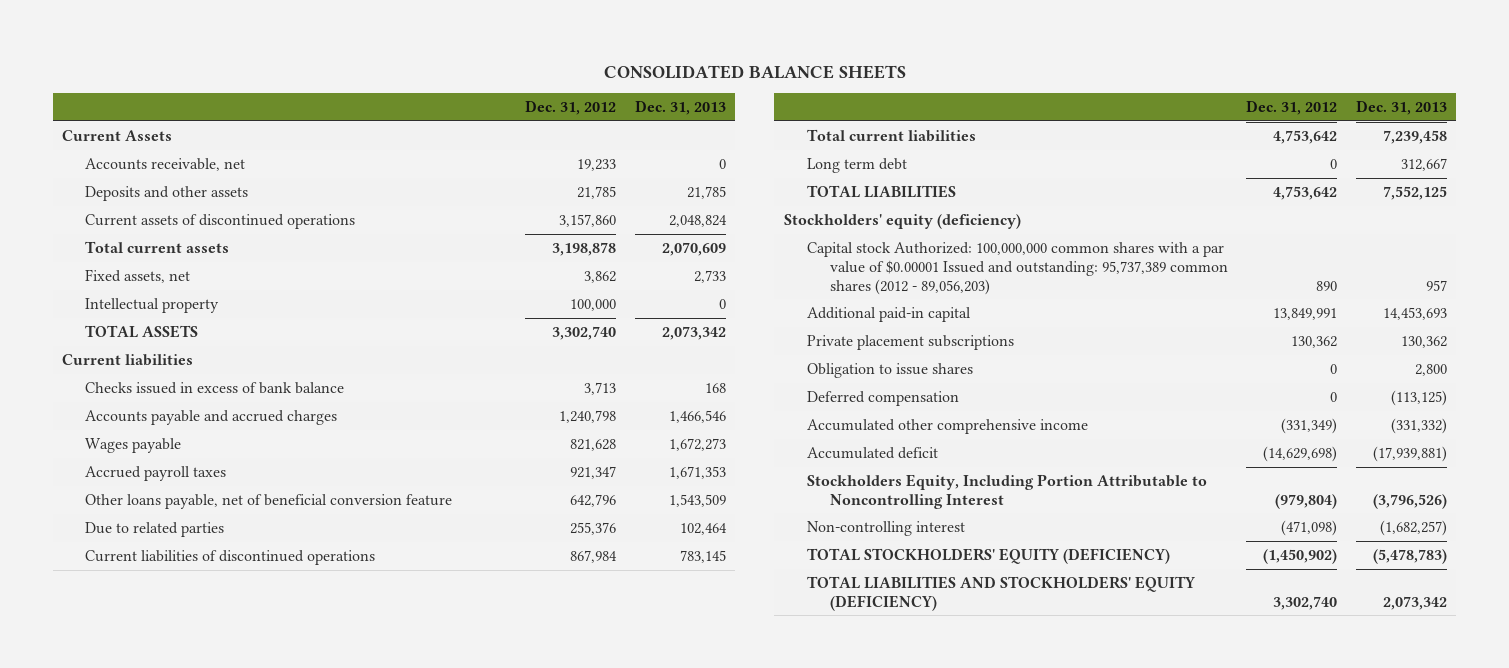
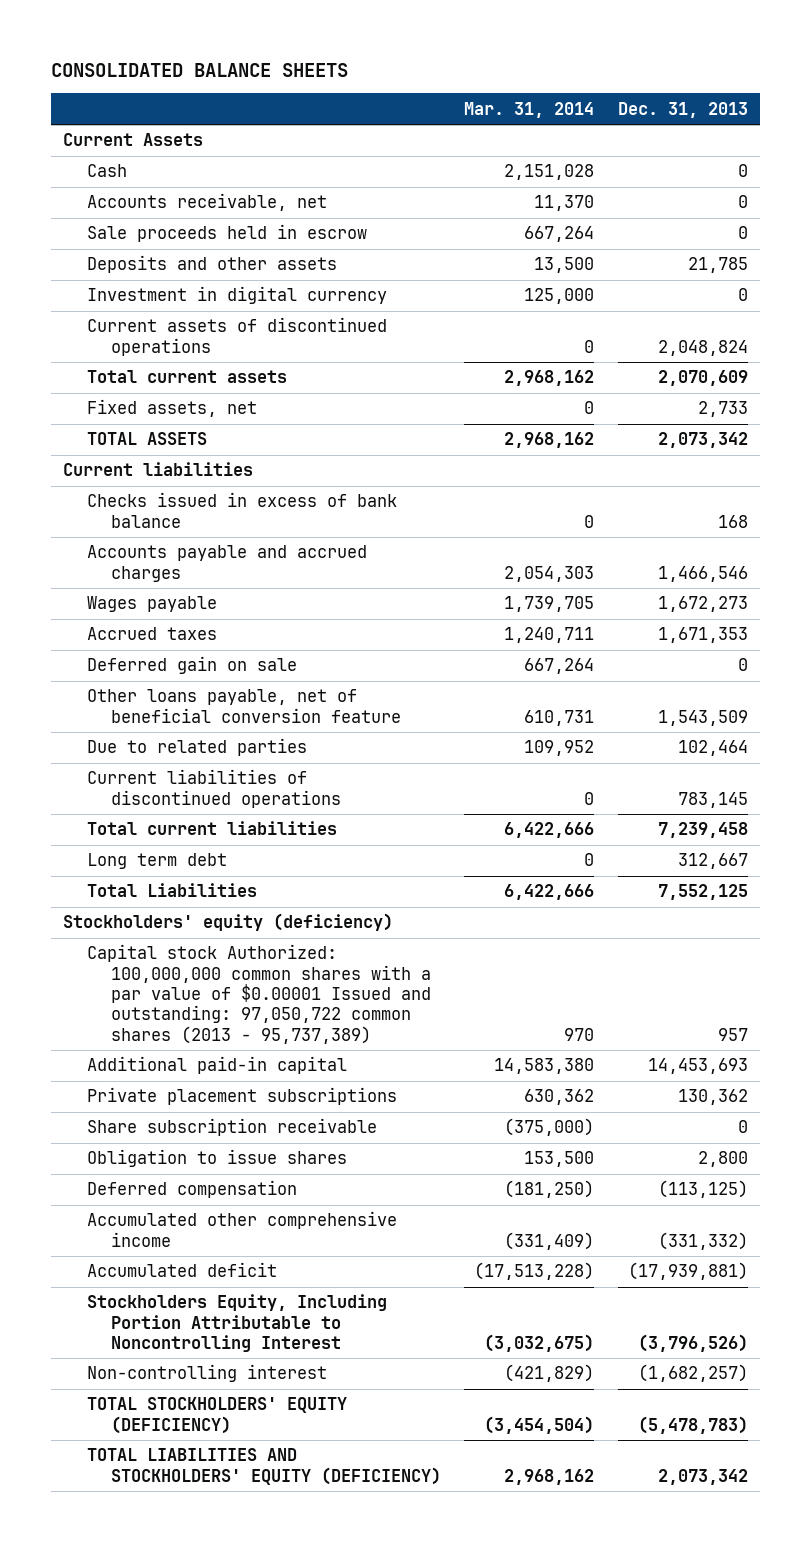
[524,100,616,116] Dec. 31, 2012 -> none
none -> [464,101,595,118] Mar. 31, 2014
none -> [86,164,127,178] Cash
none -> [86,224,367,243] Sale proceeds held in escrow
none -> [86,286,387,305] Investment in digital currency
[85,297,220,313] Intellectual property -> none
[85,465,227,481] Accrued payroll taxes -> [86,627,217,641] Accrued taxes
none -> [86,656,297,675] Deferred gain on sale
[806,184,956,198] TOTAL LIABILITIES -> [86,883,257,898] Total Liabilities
[806,241,1228,295] Capital stock Authorized: 100,000,000 common shares with a par value of $0.00001 Issued and outstanding: 95,737,389 common shares (2012 - 89,056,203) -> [86,944,431,1044] Capital stock Authorized: 100,000,000 common shares with a par value of $0.00001 Issued and outstanding: 97,050,722 common shares (2013 - 95,737,389)
none -> [86,1118,377,1137] Share subscription receivable

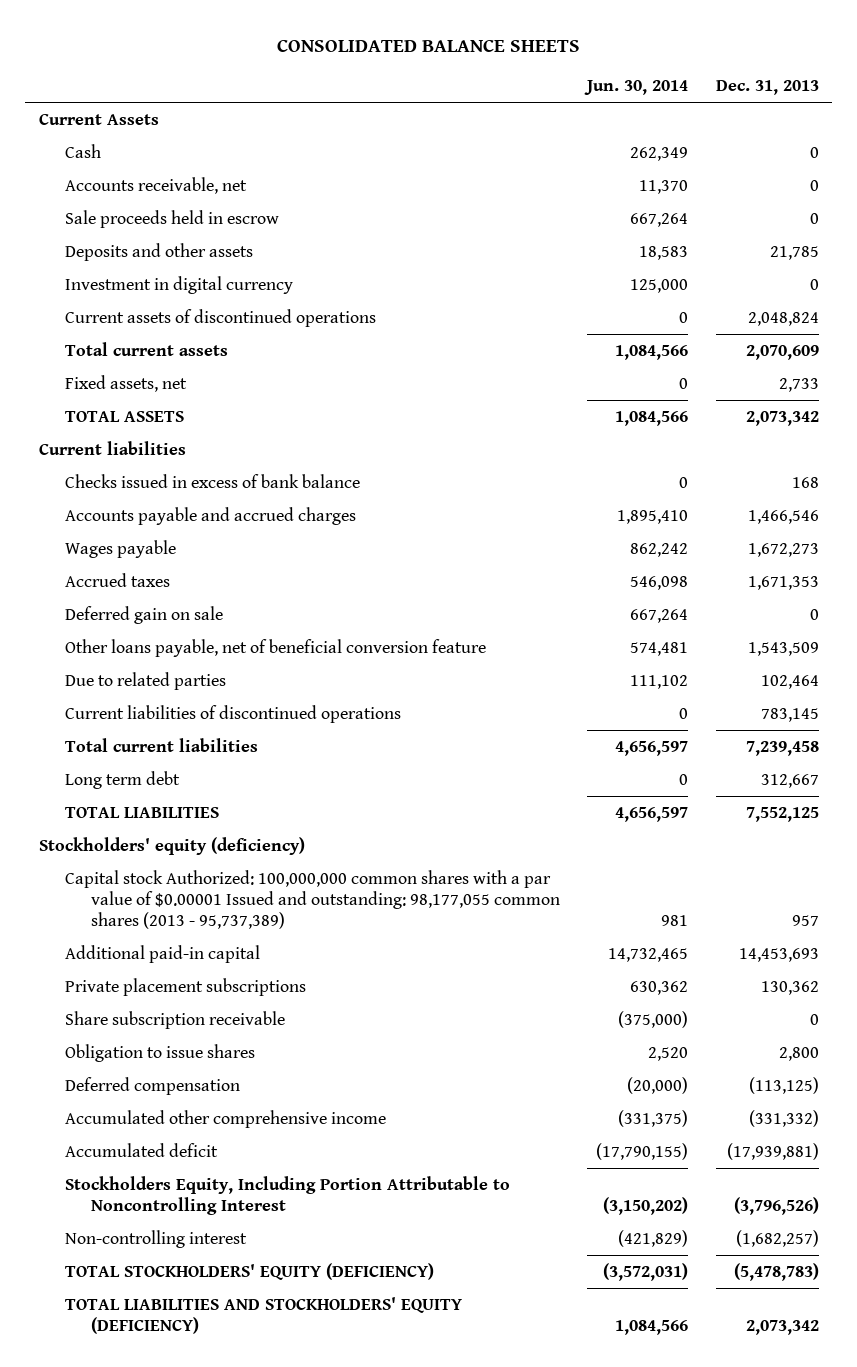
[464,101,595,118] Mar. 31, 2014 -> none
none -> [584,80,689,96] Jun. 30, 2014
[86,883,257,898] Total Liabilities -> [64,806,219,818] TOTAL LIABILITIES
[86,944,431,1044] Capital stock Authorized: 100,000,000 common shares with a par value of $0.00001 Issued and outstanding: 97,050,722 common shares (2013 - 95,737,389) -> [64,869,560,929] Capital stock Authorized: 100,000,000 common shares with a par value of $0.00001 Issued and outstanding: 98,177,055 common shares (2013 - 95,737,389)

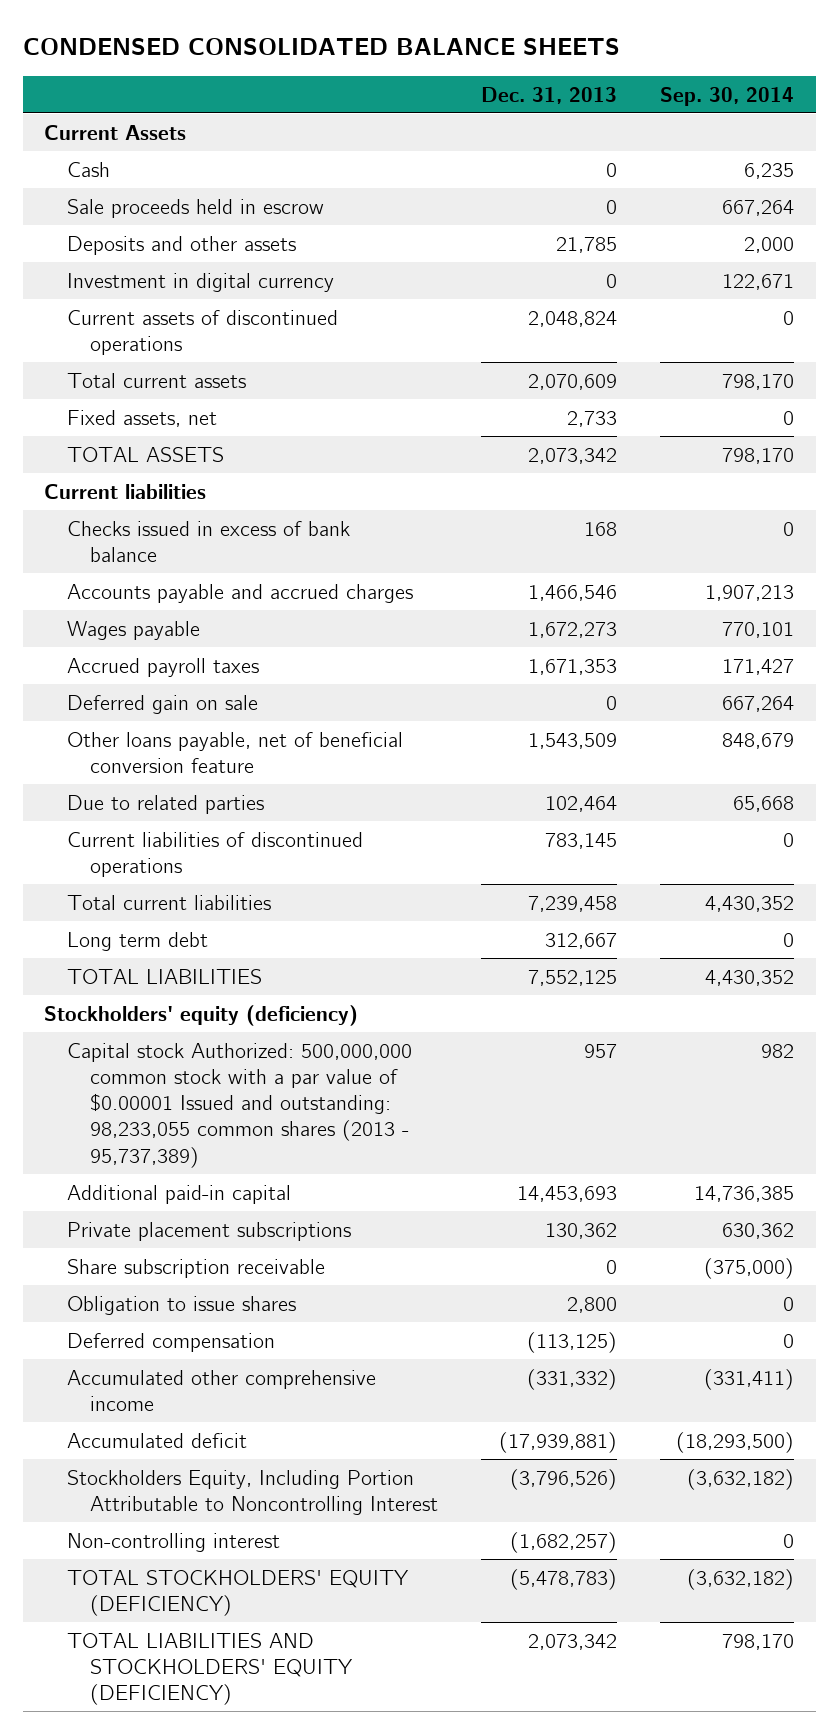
[276,38,580,52] CONSOLIDATED BALANCE SHEETS -> [22,38,620,56] CONDENSED CONSOLIDATED BALANCE SHEETS
[584,80,689,96] Jun. 30, 2014 -> none
none -> [660,86,795,106] Sep. 30, 2014
[64,176,247,194] Accounts receivable, net -> none
[64,572,170,587] Accrued taxes -> [67,657,260,677] Accrued payroll taxes
[64,869,560,929] Capital stock Authorized: 100,000,000 common shares with a par value of $0.00001 Issued and outstanding: 98,177,055 common shares (2013 - 95,737,389) -> [67,1042,413,1168] Capital stock Authorized: 500,000,000 common stock with a par value of $0.00001 Issued and outstanding: 98,233,055 common shares (2013 - 95,737,389)

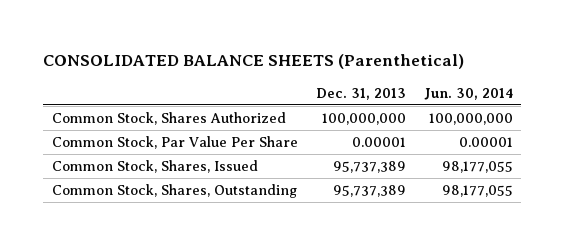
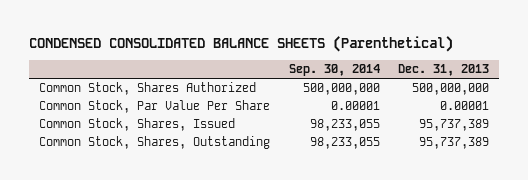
[43,53,465,69] CONSOLIDATED BALANCE SHEETS (Parenthetical) -> [29,36,454,53] CONDENSED CONSOLIDATED BALANCE SHEETS (Parenthetical)
[423,87,513,100] Jun. 30, 2014 -> none
none -> [288,64,380,77] Sep. 30, 2014
[321,113,406,126] 100,000,000 -> [412,83,490,96] 500,000,000

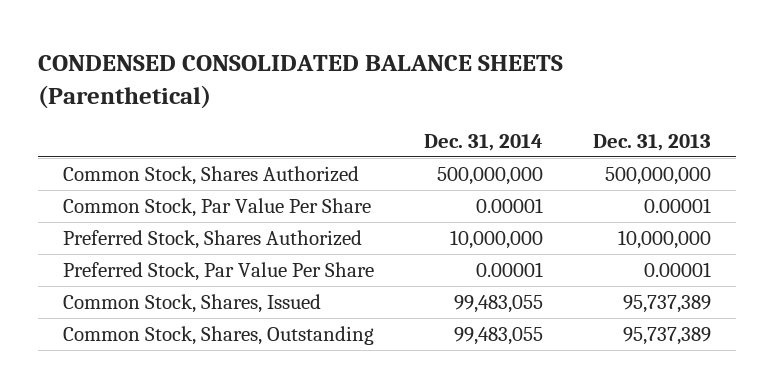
[288,64,380,77] Sep. 30, 2014 -> none
none -> [424,134,544,152] Dec. 31, 2014
none -> [63,230,363,250] Preferred Stock, Shares Authorized
none -> [63,262,375,282] Preferred Stock, Par Value Per Share

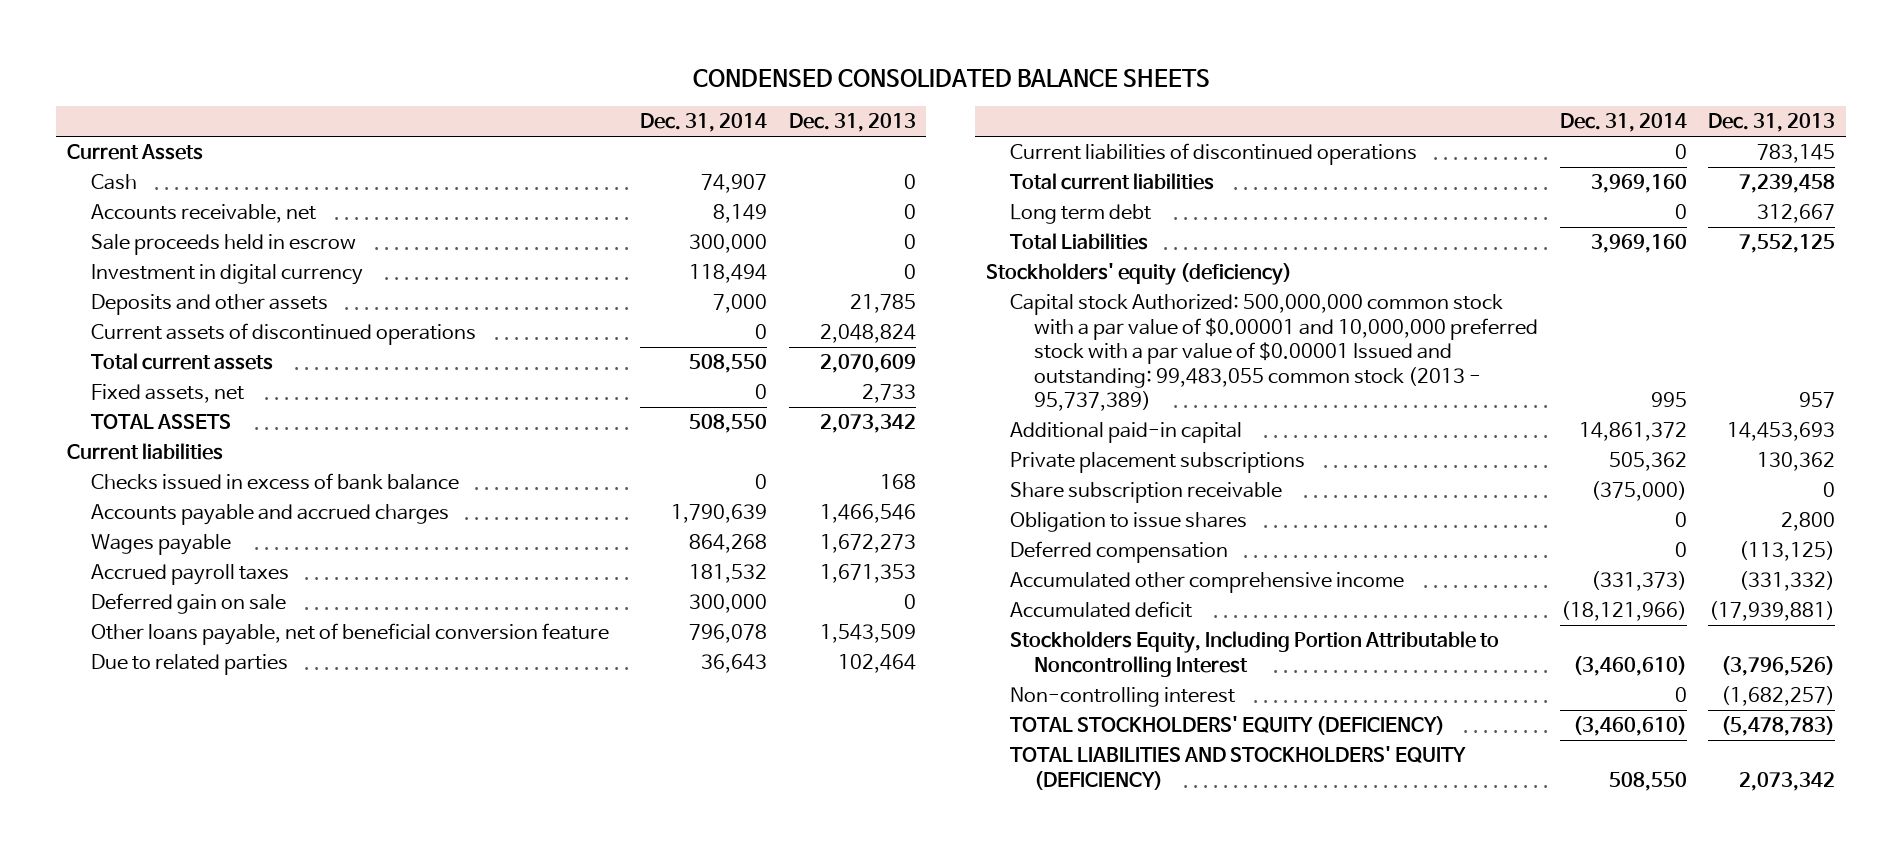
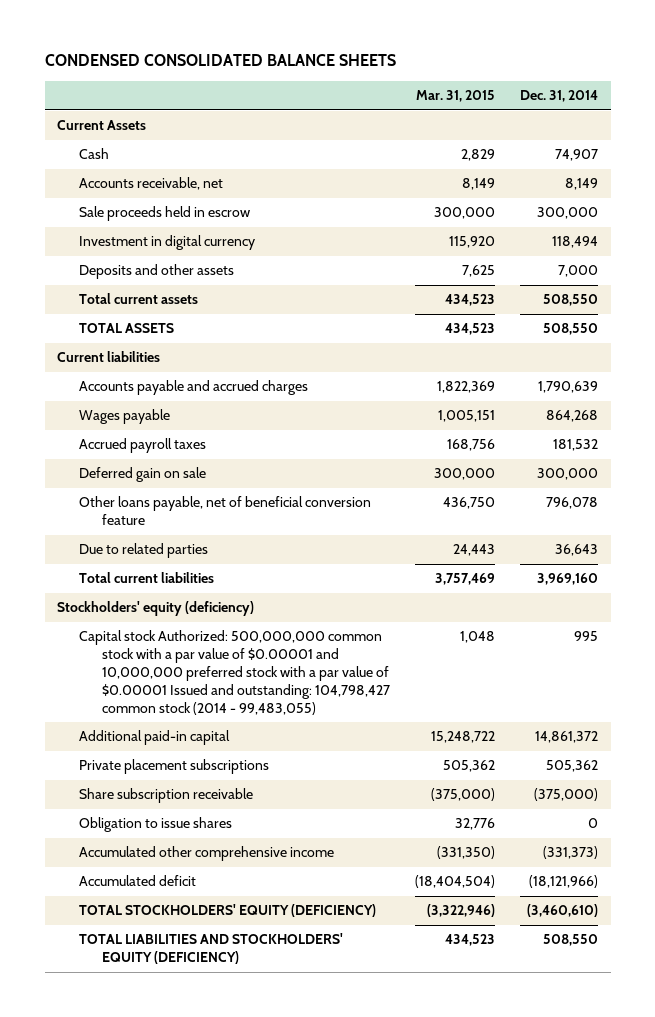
[788,113,916,133] Dec. 31, 2013 -> none
none -> [415,89,495,102] Mar. 31, 2015
[90,323,476,346] Current assets of discontinued operations -> none
[90,384,244,404] Fixed assets, net -> none
[90,473,459,491] Checks issued in excess of bank balance -> none
[1010,143,1418,166] Current liabilities of discontinued operations -> none
[1010,204,1152,225] Long term debt -> none
[1010,233,1149,251] Total Liabilities -> none
[1010,294,1539,412] Capital stock Authorized: 500,000,000 common stock with a par value of $0.00001 and 10,000,000 preferred stock with a par value of $0.00001 Issued and outstanding: 99,483,055 common stock (2013 - 95,737,389) -> [79,630,390,715] Capital stock Authorized: 500,000,000 common stock with a par value of $0.00001 and 10,000,000 preferred stock with a par value of $0.00001 Issued and outstanding: 104,798,427 common stock (2014 - 99,483,055)
[1010,541,1229,564] Deferred compensation -> none
[1010,631,1500,677] Stockholders Equity, Including Portion Attributable to Noncontrolling Interest -> none
[1010,687,1236,708] Non-controlling interest -> none

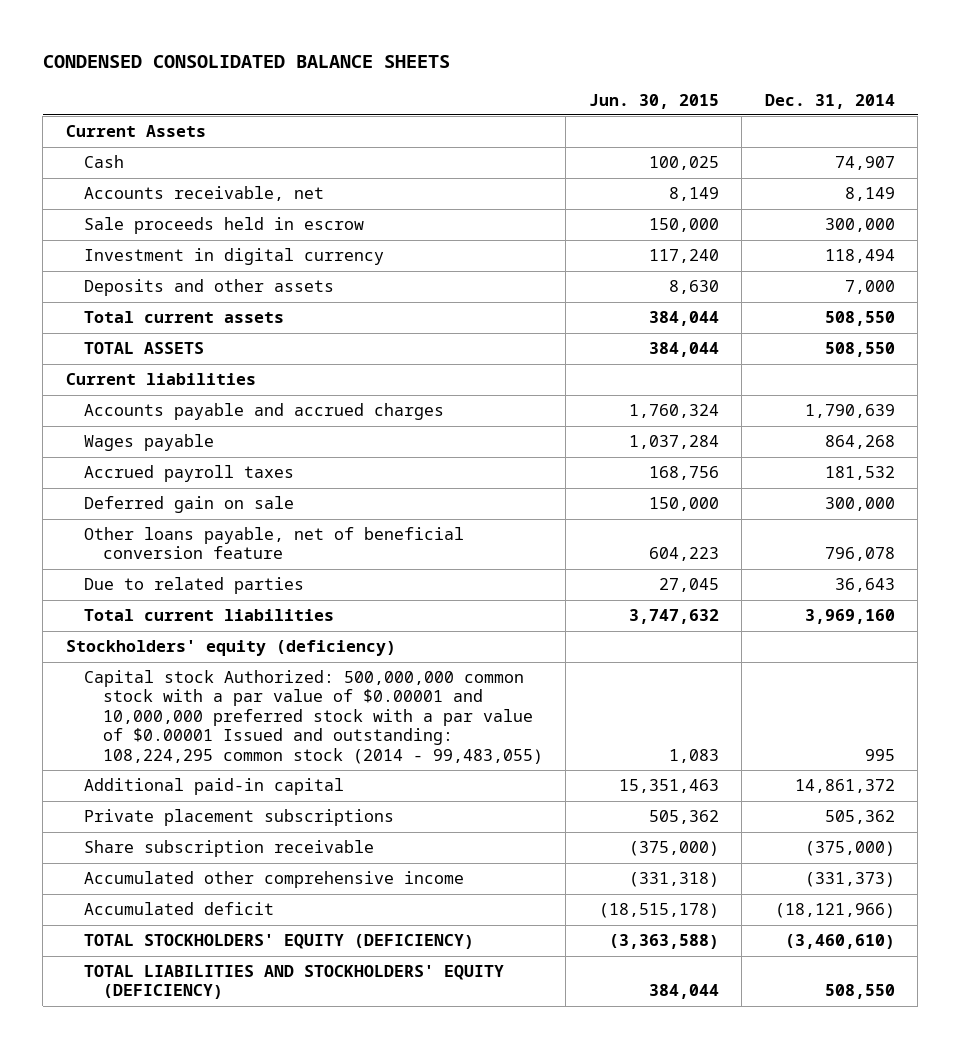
[415,89,495,102] Mar. 31, 2015 -> none
none -> [588,93,719,109] Jun. 30, 2015
[79,630,390,715] Capital stock Authorized: 500,000,000 common stock with a par value of $0.00001 and 10,000,000 preferred stock with a par value of $0.00001 Issued and outstanding: 104,798,427 common stock (2014 - 99,483,055) -> [84,670,543,764] Capital stock Authorized: 500,000,000 common stock with a par value of $0.00001 and 10,000,000 preferred stock with a par value of $0.00001 Issued and outstanding: 108,224,295 common stock (2014 - 99,483,055)
[79,817,233,833] Obligation to issue shares -> none

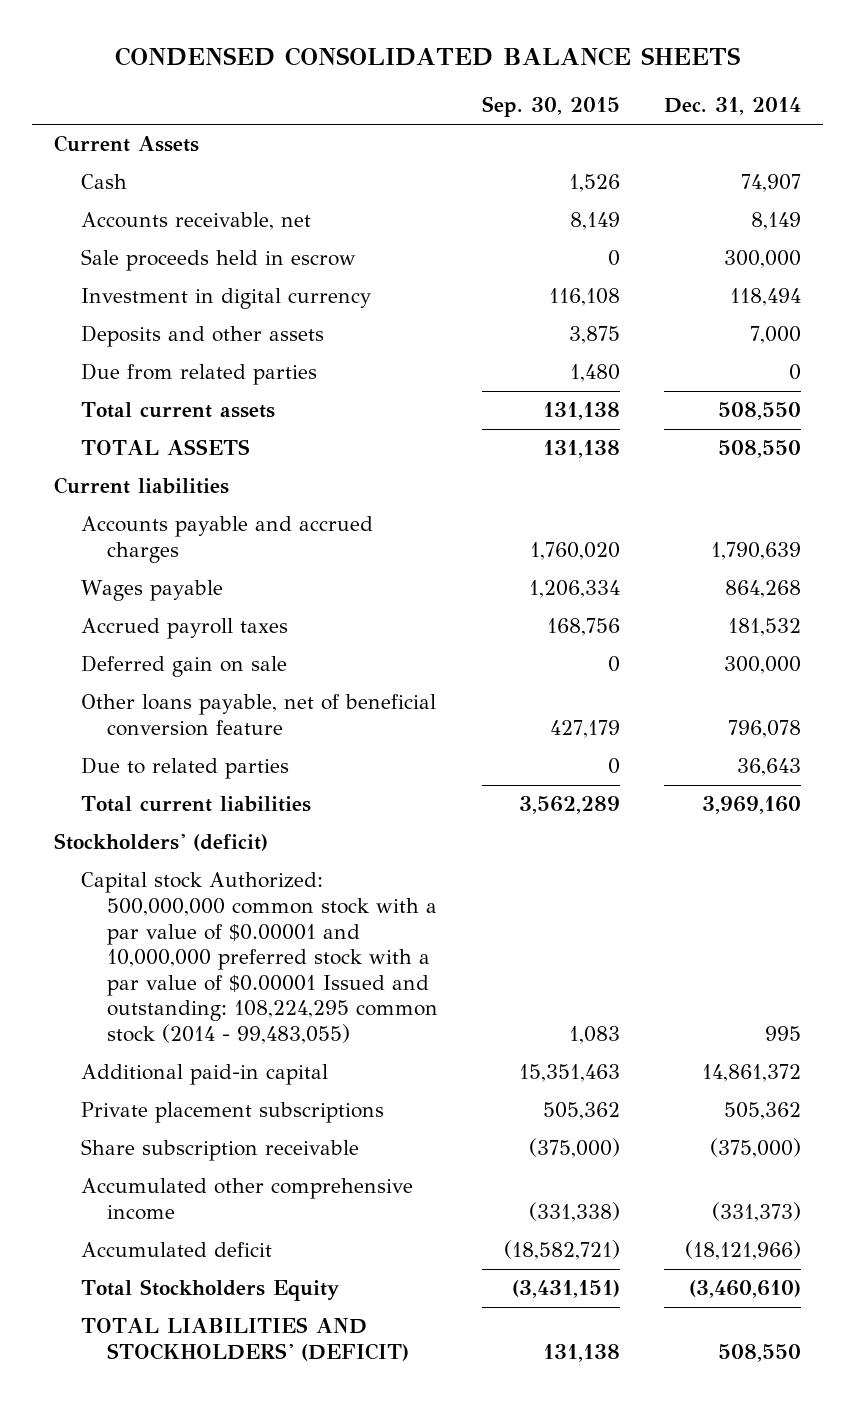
[588,93,719,109] Jun. 30, 2015 -> none
none -> [482,96,621,118] Sep. 30, 2015
none -> [80,363,317,386] Due from related parties
[65,640,396,657] Stockholders' equity (deficiency) -> [53,833,268,852] Stockholders' (deficit)
[84,934,475,950] TOTAL STOCKHOLDERS' EQUITY (DEFICIENCY) -> [80,1279,339,1302] Total Stockholders Equity
[84,965,505,1000] TOTAL LIABILITIES AND STOCKHOLDERS' EQUITY (DEFICIENCY) -> [80,1317,410,1361] TOTAL LIABILITIES AND STOCKHOLDERS' (DEFICIT)

